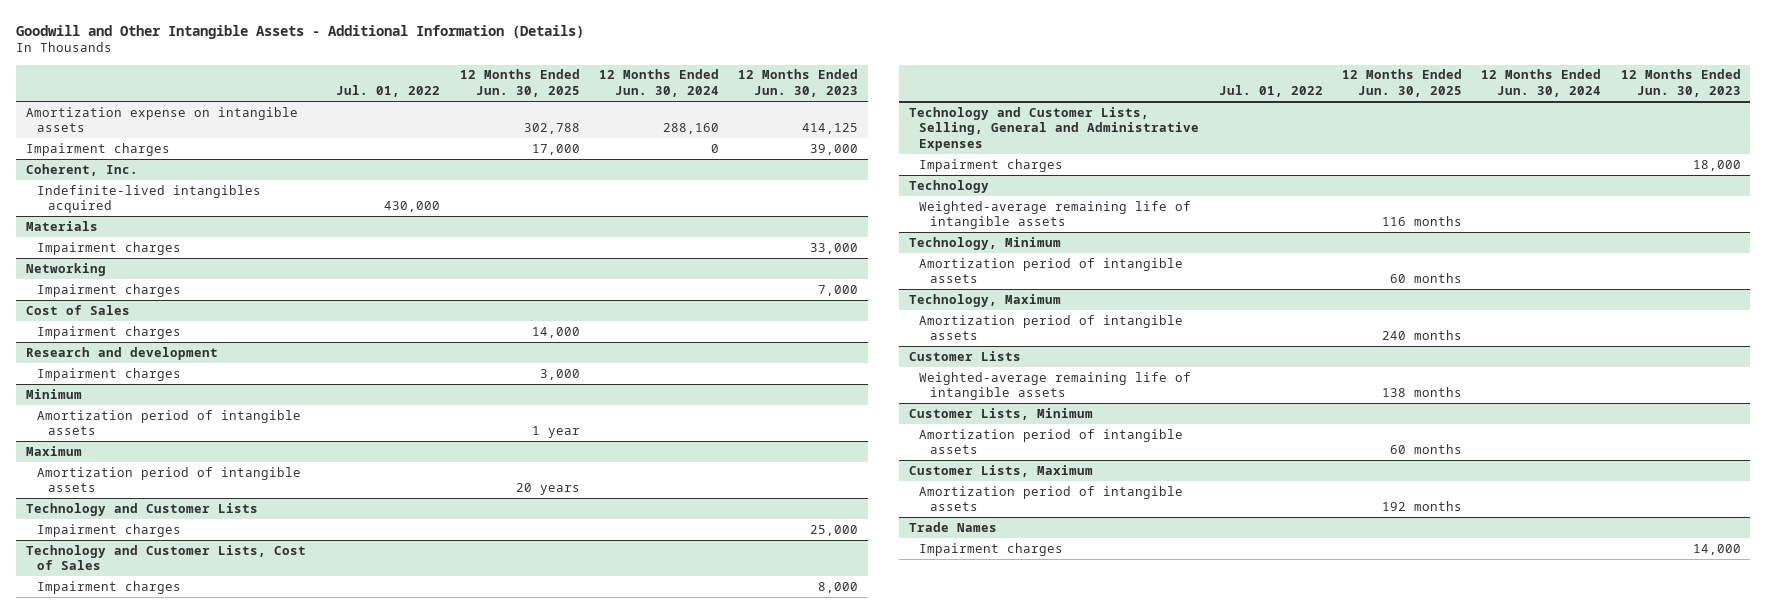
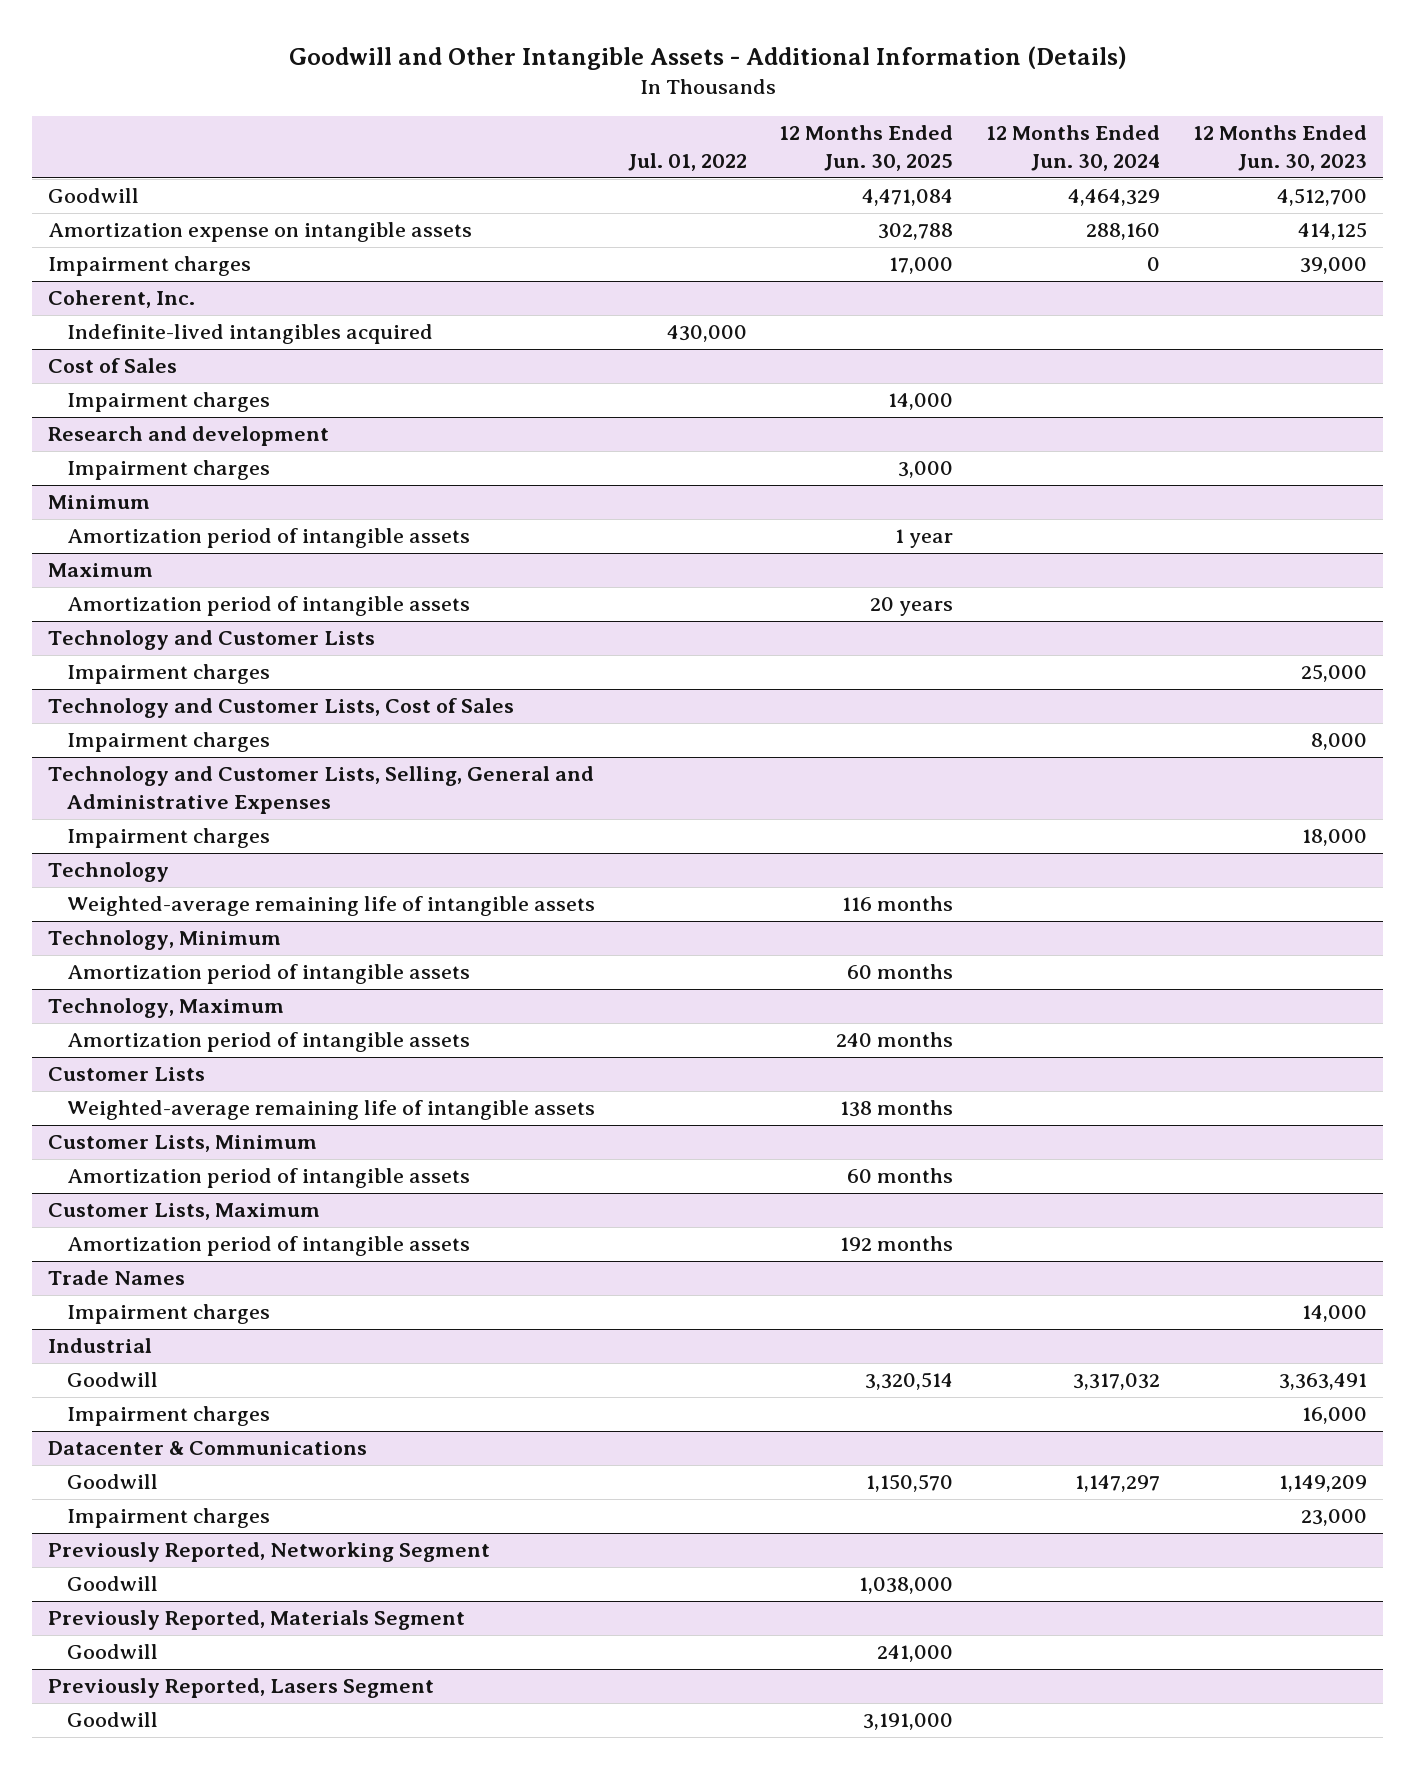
none -> [48,188,140,204] Goodwill
[26,220,99,231] Materials -> none
[37,241,182,255] Impairment charges -> none
[26,262,107,276] Networking -> none
[37,283,182,297] Impairment charges -> none
none -> [48,1338,153,1354] Industrial
none -> [66,1372,158,1388] Goodwill
none -> [66,1406,270,1427] Impairment charges
none -> [48,1441,368,1456] Datacenter & Communications
none -> [66,1474,158,1490] Goodwill
none -> [66,1508,270,1529] Impairment charges
none -> [48,1542,491,1563] Previously Reported, Networking Segment
none -> [66,1576,158,1592] Goodwill
none -> [48,1610,466,1631] Previously Reported, Materials Segment
none -> [66,1644,158,1660] Goodwill
none -> [48,1678,435,1699] Previously Reported, Lasers Segment
none -> [66,1712,158,1728] Goodwill

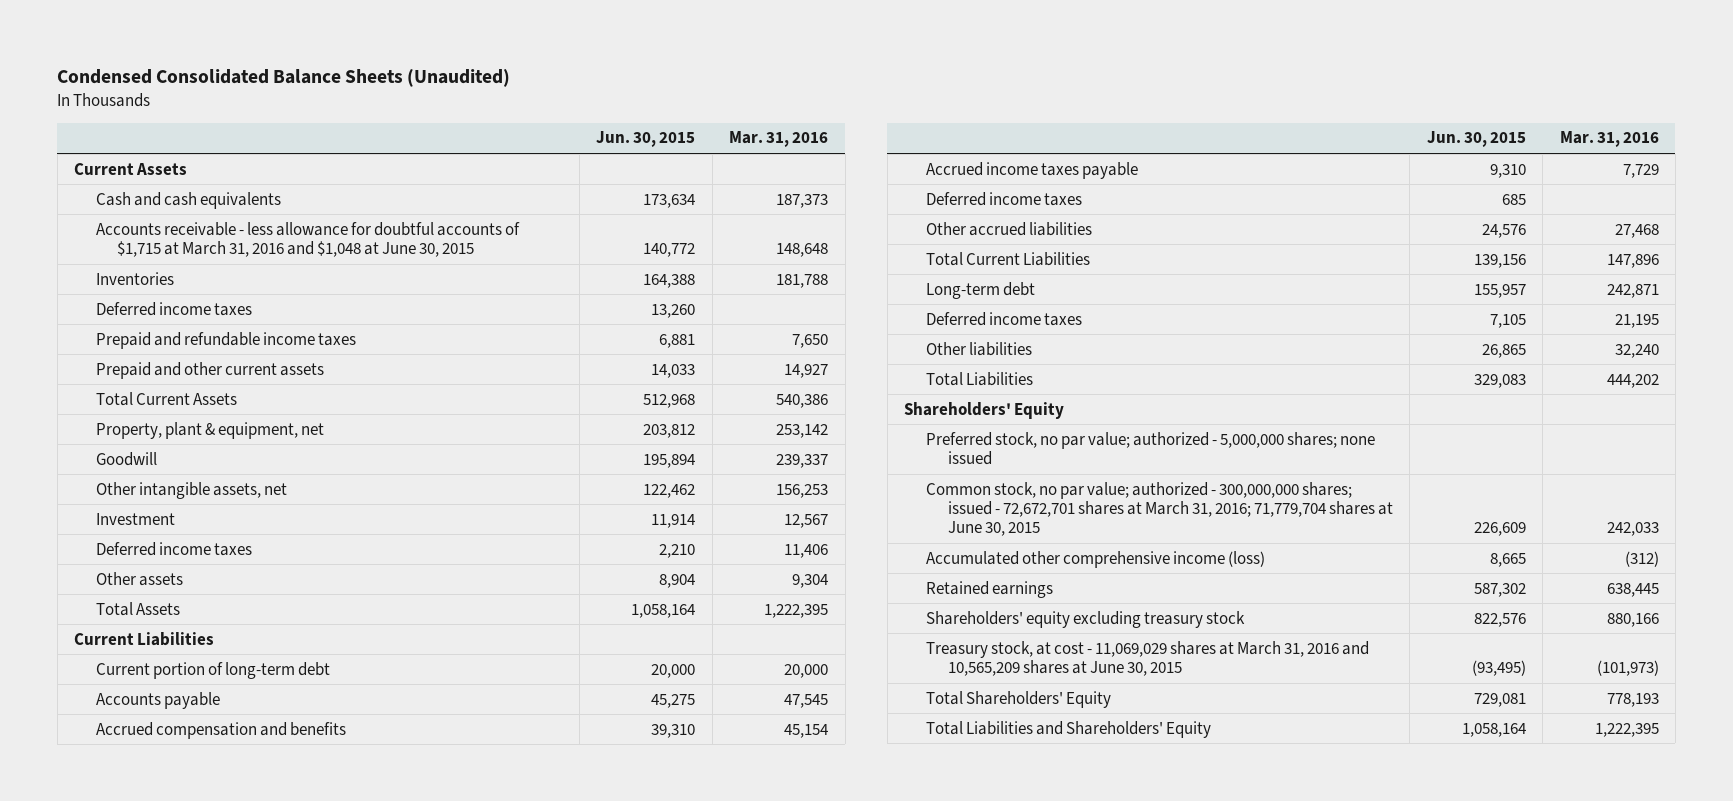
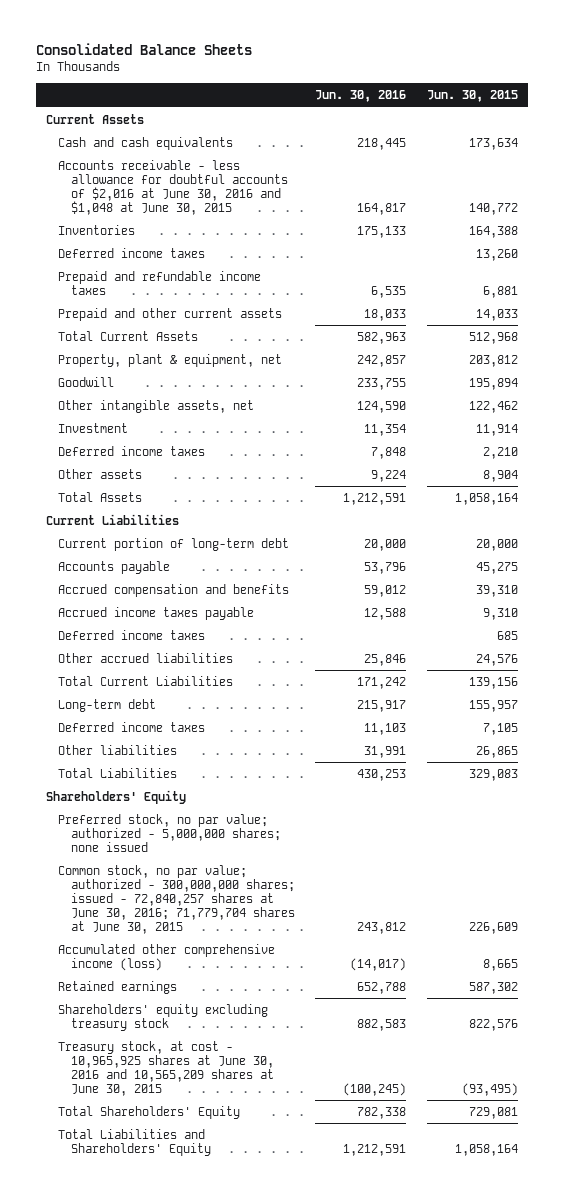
[57,69,511,88] Condensed Consolidated Balance Sheets (Unaudited) -> [35,42,252,55] Consolidated Balance Sheets
[729,131,829,148] Mar. 31, 2016 -> none
none -> [315,90,407,103] Jun. 30, 2016
[95,221,520,258] Accounts receivable - less allowance for doubtful accounts of $1,715 at March 31, 2016 and $1,048 at June 30, 2015 -> [58,159,288,216] Accounts receivable - less allowance for doubtful accounts of $2,016 at June 30, 2016 and $1,048 at June 30, 2015
[925,481,1393,537] Common stock, no par value; authorized - 300,000,000 shares; issued - 72,672,701 shares at March 31, 2016; 71,779,704 shares at June 30, 2015 -> [58,864,295,935] Common stock, no par value; authorized - 300,000,000 shares; issued - 72,840,257 shares at June 30, 2016; 71,779,704 shares at June 30, 2015
[925,640,1369,677] Treasury stock, at cost - 11,069,029 shares at March 31, 2016 and 10,565,209 shares at June 30, 2015 -> [58,1040,274,1097] Treasury stock, at cost - 10,965,925 shares at June 30, 2016 and 10,565,209 shares at June 30, 2015

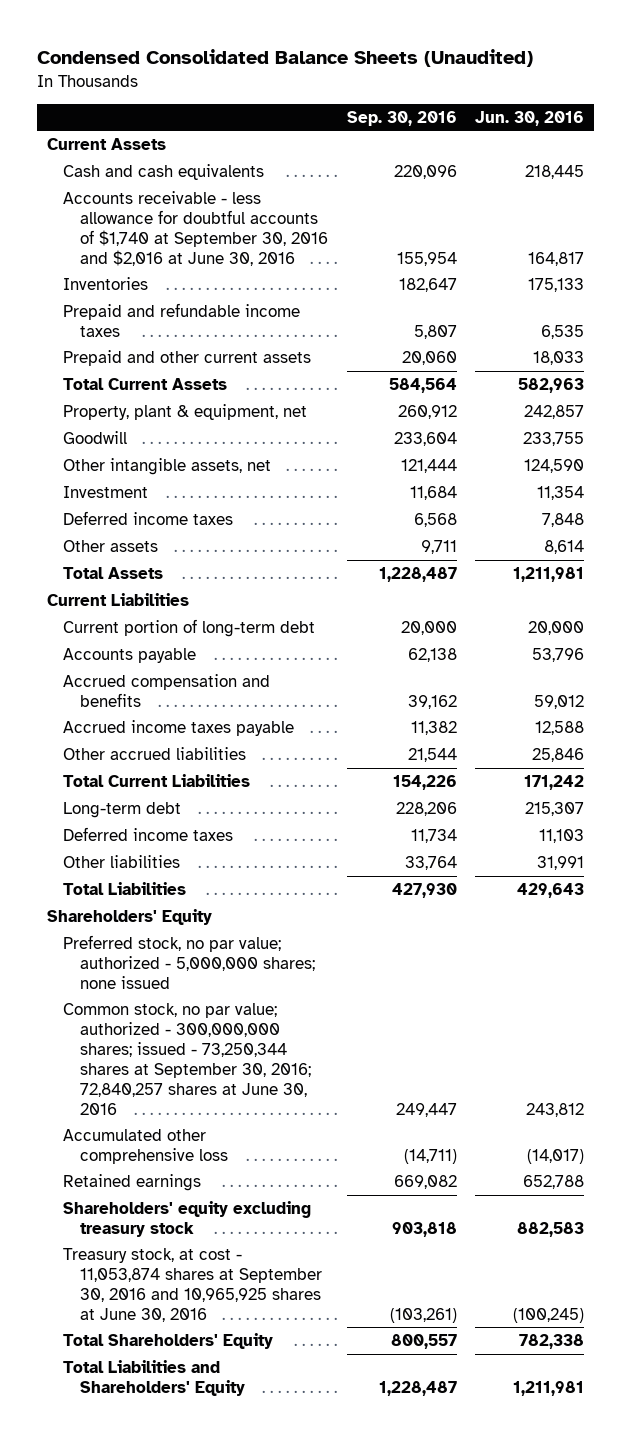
[35,42,252,55] Consolidated Balance Sheets -> [37,48,534,67] Condensed Consolidated Balance Sheets (Unaudited)
[426,90,518,103] Jun. 30, 2015 -> none
none -> [346,110,457,126] Sep. 30, 2016
[58,159,288,216] Accounts receivable - less allowance for doubtful accounts of $2,016 at June 30, 2016 and $1,048 at June 30, 2015 -> [63,191,329,266] Accounts receivable - less allowance for doubtful accounts of $1,740 at September 30, 2016 and $2,016 at June 30, 2016
[58,247,206,258] Deferred income taxes -> none
[371,469,407,482] 9,224 -> [544,540,585,555] 8,614
[343,492,407,505] 1,212,591 -> [513,567,585,583] 1,211,981
[58,629,206,640] Deferred income taxes -> none
[357,699,407,712] 215,917 -> [525,802,585,817] 215,307
[357,768,407,781] 430,253 -> [517,883,585,899] 429,643
[58,864,295,935] Common stock, no par value; authorized - 300,000,000 shares; issued - 72,840,257 shares at June 30, 2016; 71,779,704 shares at June 30, 2015 -> [63,1003,312,1115] Common stock, no par value; authorized - 300,000,000 shares; issued - 73,250,344 shares at September 30, 2016; 72,840,257 shares at June 30, 2016
[58,943,276,971] Accumulated other comprehensive income (loss) -> [63,1129,229,1164] Accumulated other comprehensive loss
[58,1040,274,1097] Treasury stock, at cost - 10,965,925 shares at June 30, 2016 and 10,565,209 shares at June 30, 2015 -> [63,1248,323,1322] Treasury stock, at cost - 11,053,874 shares at September 30, 2016 and 10,965,925 shares at June 30, 2016
[343,1143,407,1156] 1,212,591 -> [513,1380,585,1396] 1,211,981

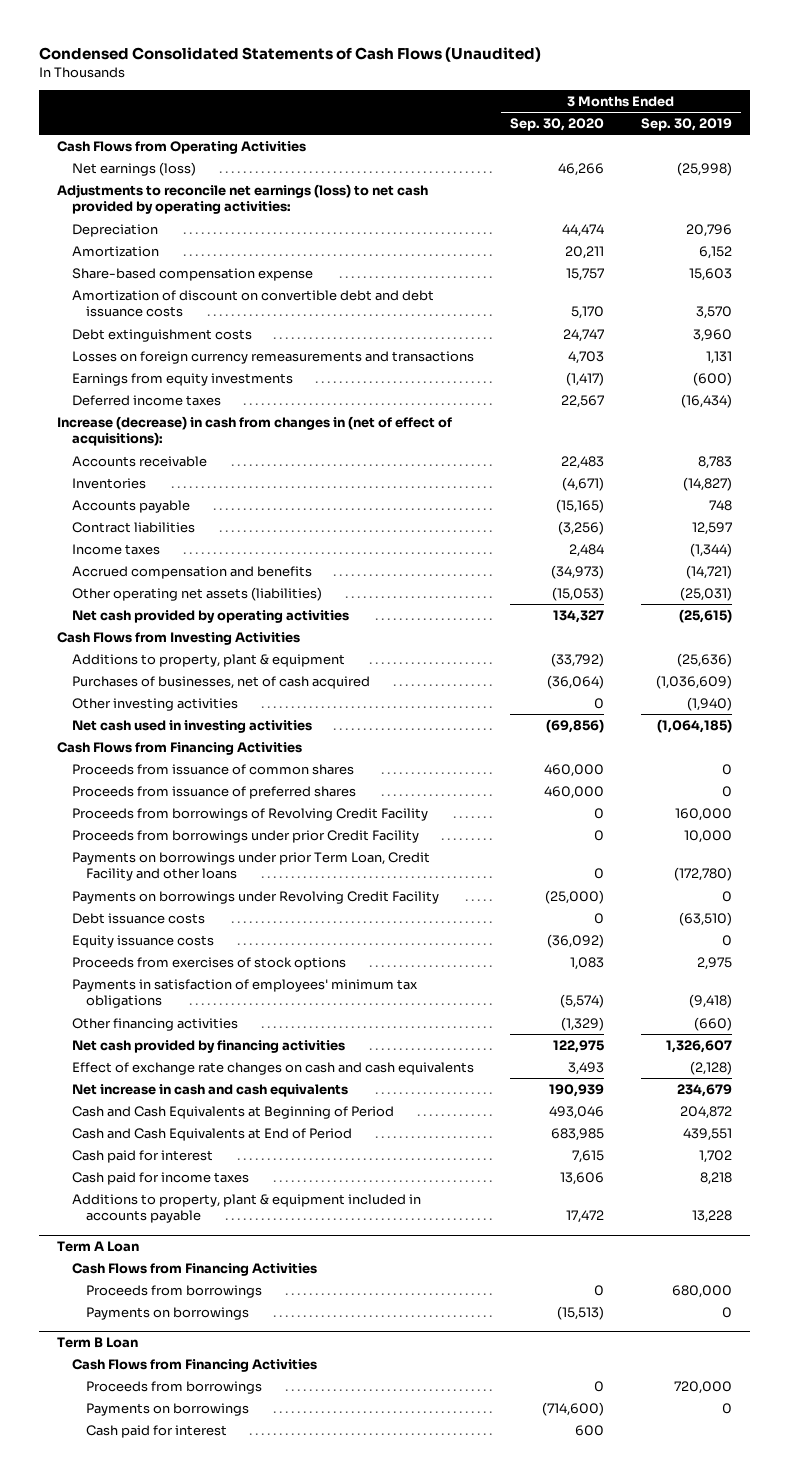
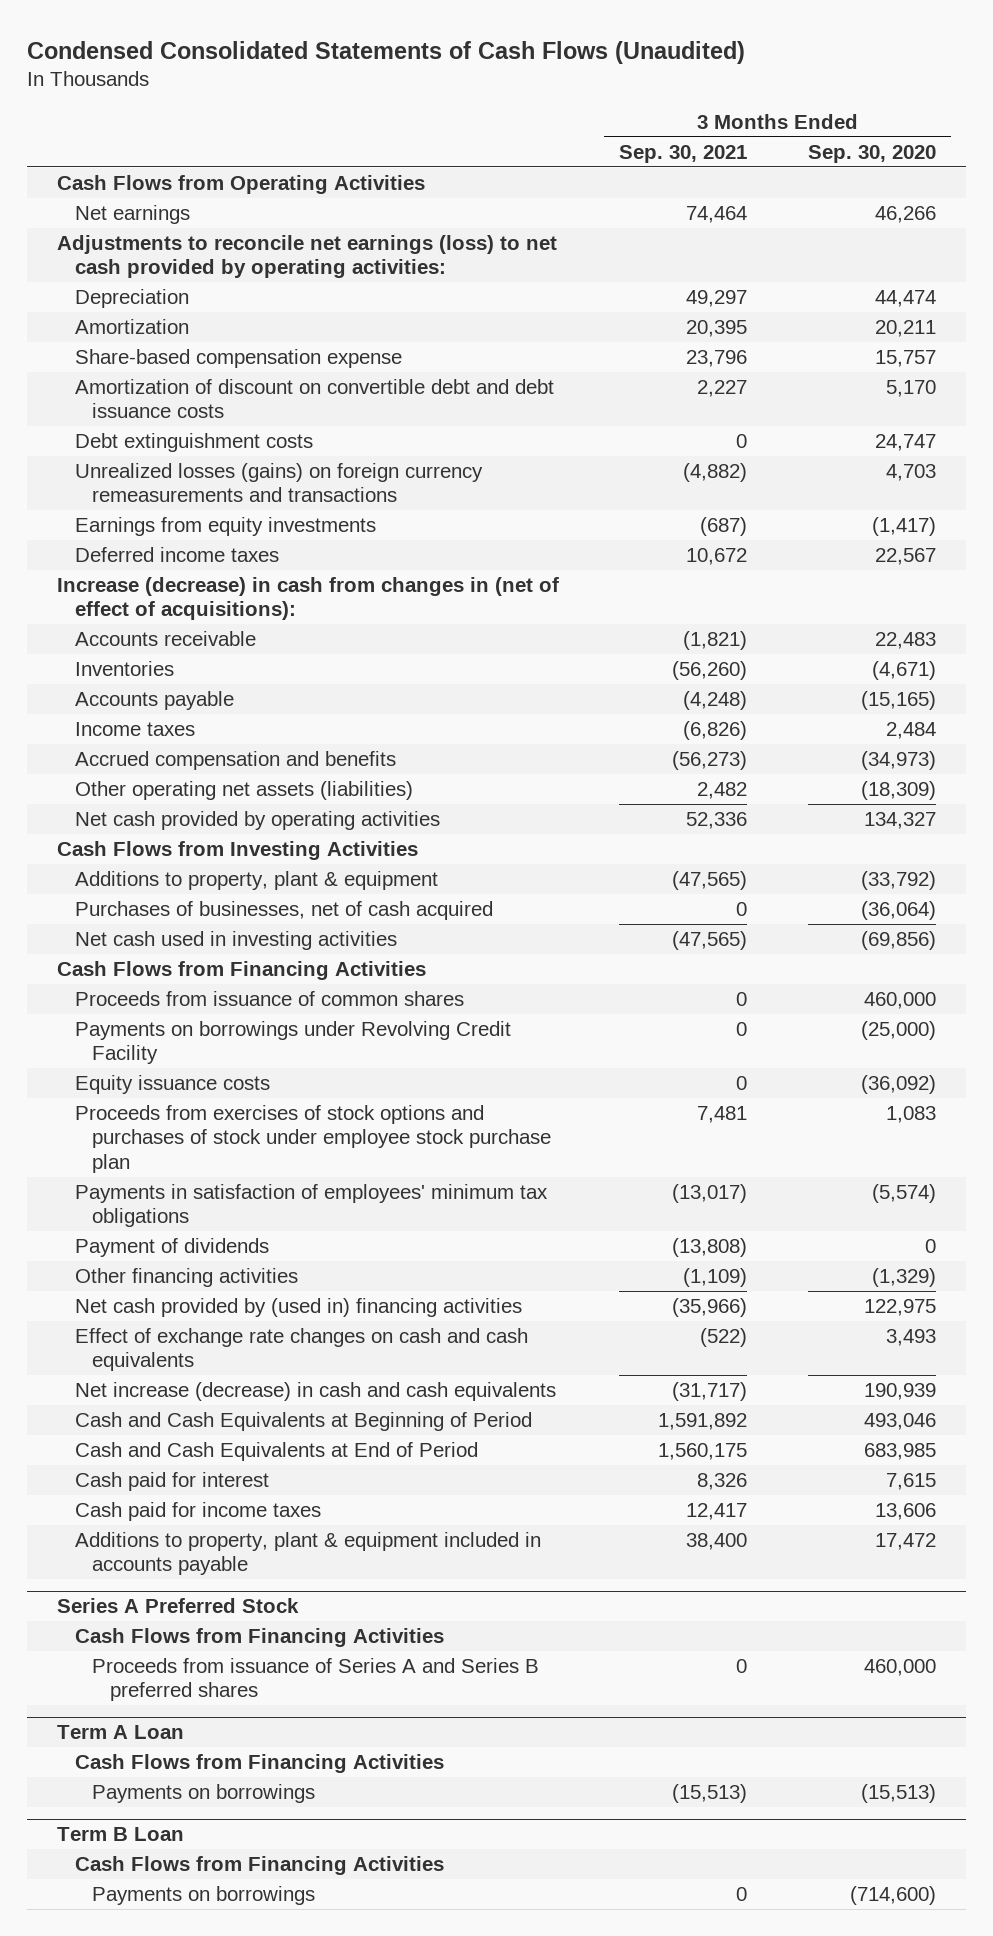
[640,117,732,131] Sep. 30, 2019 -> none
none -> [619,144,748,163] Sep. 30, 2021
[71,161,196,176] Net earnings (loss) -> [74,205,190,225] Net earnings
[71,350,474,364] Losses on foreign currency remeasurements and transactions -> [74,463,483,503] Unrealized losses (gains) on foreign currency remeasurements and transactions
[71,521,195,533] Contract liabilities -> none
[552,586,605,601] (15,053) -> [860,781,936,801] (18,309)
[71,697,238,711] Other investing activities -> none
[71,785,356,799] Proceeds from issuance of preferred shares -> none
[71,807,428,821] Proceeds from borrowings of Revolving Credit Facility -> none
[71,829,419,843] Proceeds from borrowings under prior Credit Facility -> none
[71,851,430,882] Payments on borrowings under prior Term Loan, Credit Facility and other loans -> none
[71,912,205,924] Debt issuance costs -> none
[71,956,346,970] Proceeds from exercises of stock options -> [74,1105,552,1173] Proceeds from exercises of stock options and purchases of stock under employee stock purchase plan
none -> [74,1238,269,1258] Payment of dividends
[71,1039,345,1053] Net cash provided by financing activities -> [74,1298,522,1318] Net cash provided by (used in) financing activities
[71,1083,348,1097] Net increase in cash and cash equivalents -> [74,1382,556,1402] Net increase (decrease) in cash and cash equivalents
none -> [57,1598,300,1614] Series A Preferred Stock
none -> [74,1628,444,1648] Cash Flows from Financing Activities
none -> [92,1658,540,1702] Proceeds from issuance of Series A and Series B preferred shares
[85,1284,262,1298] Proceeds from borrowings -> none
[85,1380,262,1394] Proceeds from borrowings -> none
[85,1424,227,1438] Cash paid for interest -> none

